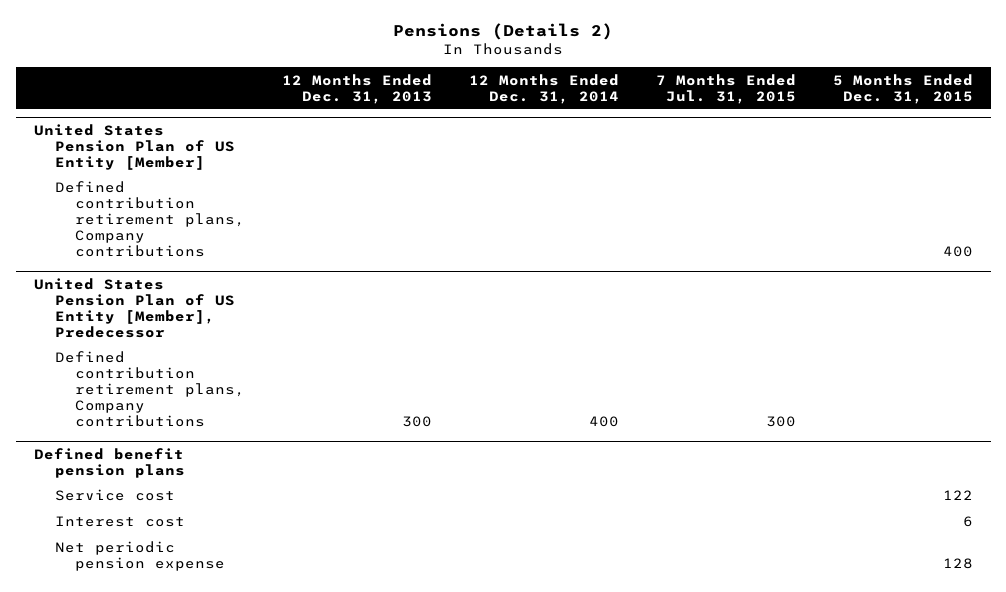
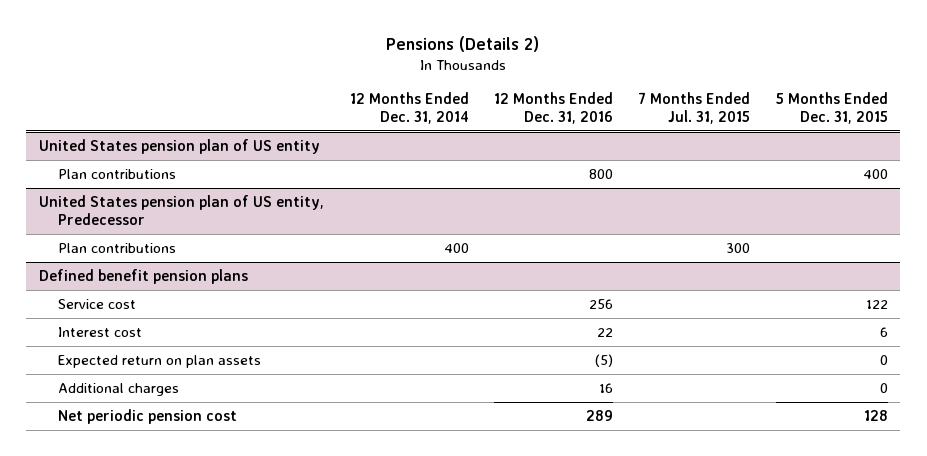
[282,73,433,104] 12 Months Ended Dec. 31, 2013 -> none
none -> [493,91,613,124] 12 Months Ended Dec. 31, 2016
[33,124,235,171] United States Pension Plan of US Entity [Member] -> [39,139,321,155] United States pension plan of US entity
[54,181,246,257] Defined contribution retirement plans, Company contributions -> [57,169,176,180] Plan contributions
[33,278,235,339] United States Pension Plan of US Entity [Member], Predecessor -> [39,195,325,226] United States pension plan of US entity, Predecessor
[54,351,246,427] Defined contribution retirement plans, Company contributions -> [57,243,176,254] Plan contributions
none -> [57,355,261,369] Expected return on plan assets
none -> [57,383,179,397] Additional charges
[54,541,226,572] Net periodic pension expense -> [57,409,237,425] Net periodic pension cost

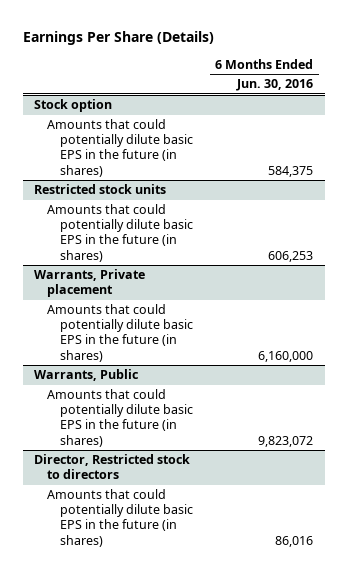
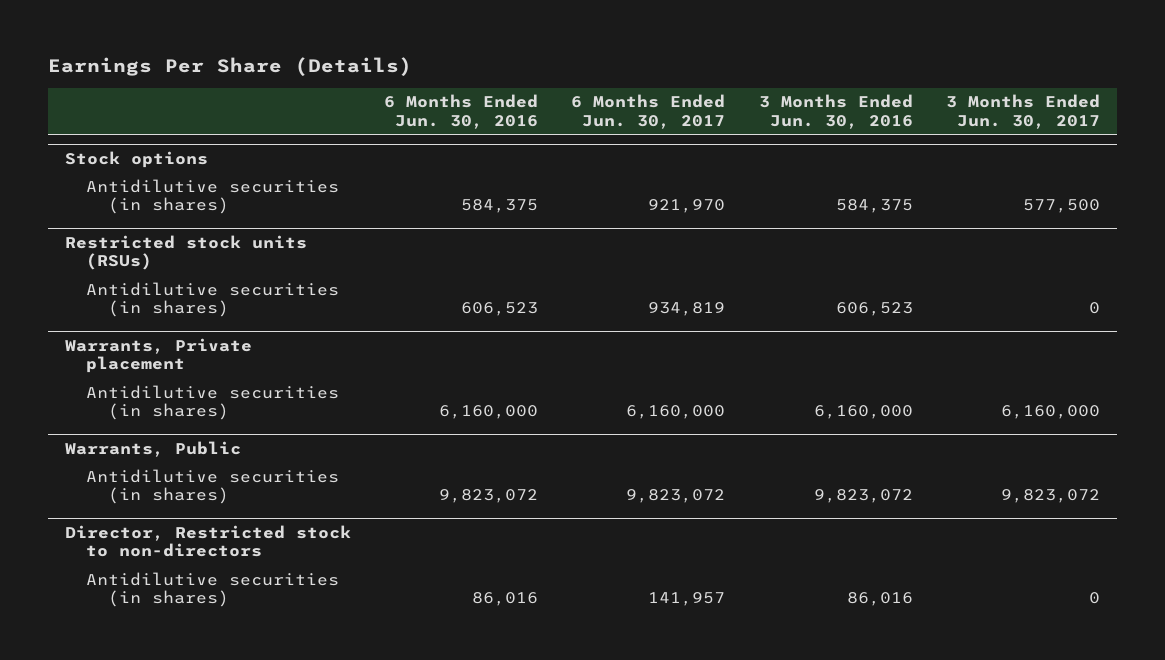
none -> [571,94,726,129] 6 Months Ended Jun. 30, 2017
none -> [758,94,913,129] 3 Months Ended Jun. 30, 2016
none -> [946,94,1101,129] 3 Months Ended Jun. 30, 2017
[46,204,193,262] Amounts that could potentially dilute basic EPS in the future (in shares) -> none
[34,99,113,113] Stock option -> [64,150,208,168] Stock options
[46,119,193,177] Amounts that could potentially dilute basic EPS in the future (in shares) -> [86,178,340,215] Antidilutive securities (in shares)
[34,184,167,195] Restricted stock units -> [64,234,307,271] Restricted stock units (RSUs)
none -> [86,281,340,318] Antidilutive securities (in shares)
[46,304,193,362] Amounts that could potentially dilute basic EPS in the future (in shares) -> [86,384,340,421] Antidilutive securities (in shares)
[46,389,193,447] Amounts that could potentially dilute basic EPS in the future (in shares) -> [86,468,340,505] Antidilutive securities (in shares)
[34,454,191,480] Director, Restricted stock to directors -> [64,524,351,558] Director, Restricted stock to non-directors
[46,489,193,547] Amounts that could potentially dilute basic EPS in the future (in shares) -> [86,571,340,608] Antidilutive securities (in shares)

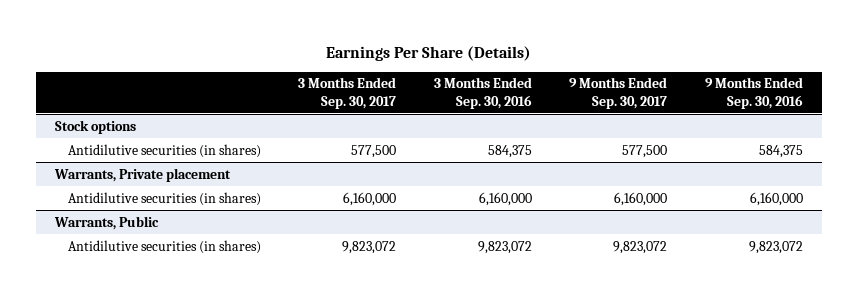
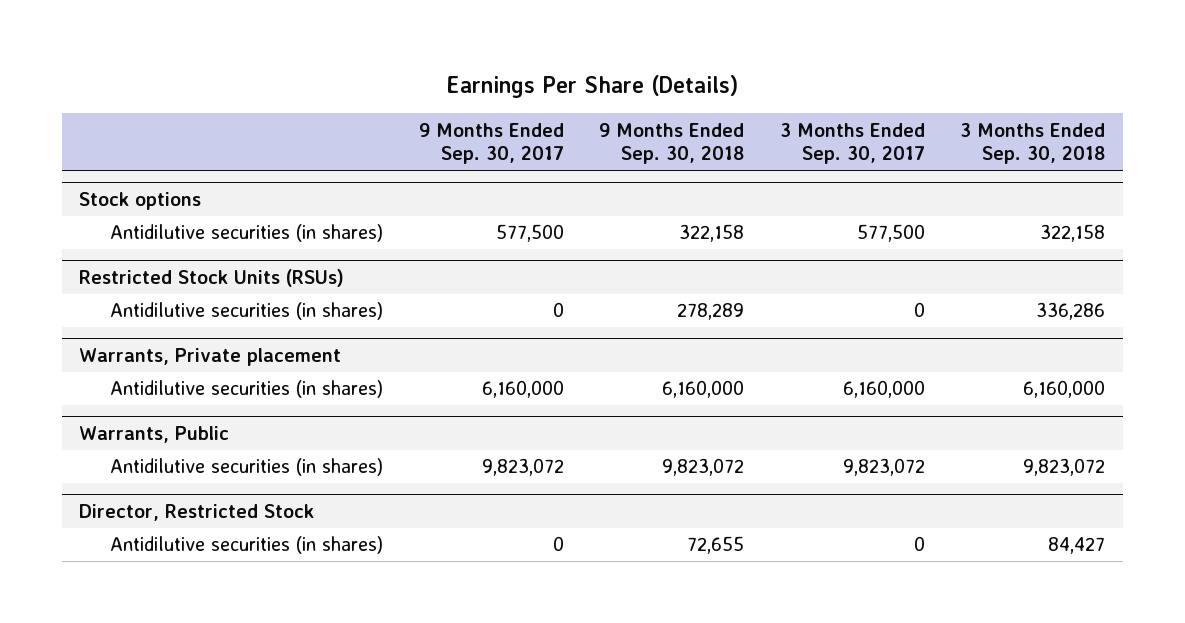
[433,77,532,109] 3 Months Ended Sep. 30, 2016 -> none
[704,77,803,109] 9 Months Ended Sep. 30, 2016 -> none
none -> [599,122,745,165] 9 Months Ended Sep. 30, 2018
none -> [960,122,1106,165] 3 Months Ended Sep. 30, 2018
none -> [79,269,345,288] Restricted Stock Units (RSUs)
none -> [110,302,384,321] Antidilutive securities (in shares)
none -> [79,504,315,522] Director, Restricted Stock
none -> [110,536,384,555] Antidilutive securities (in shares)

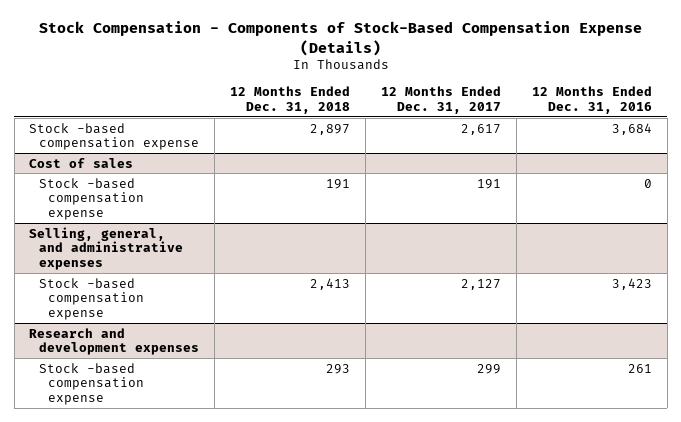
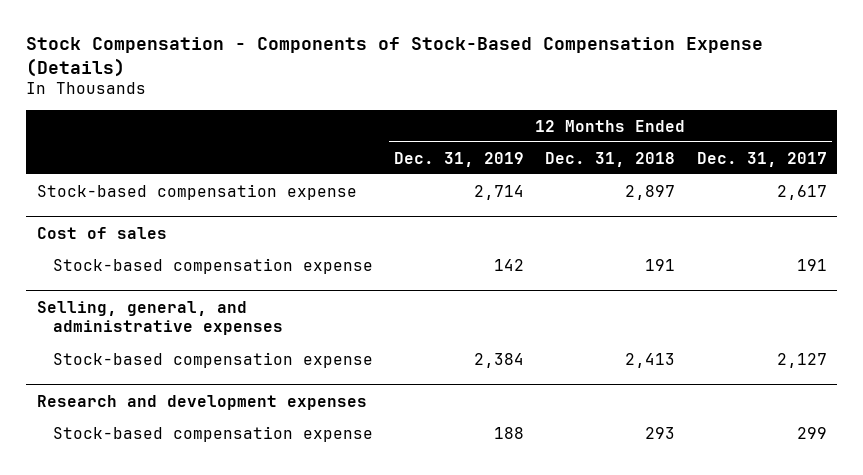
[531,86,652,114] 12 Months Ended Dec. 31, 2016 -> none
none -> [394,151,525,167] Dec. 31, 2019
[29,122,199,151] Stock -based compensation expense -> [36,183,357,200] Stock-based compensation expense
[38,177,145,220] Stock -based compensation expense -> [52,257,373,274] Stock-based compensation expense
[38,277,145,320] Stock -based compensation expense -> [52,351,373,368] Stock-based compensation expense
[38,362,145,405] Stock -based compensation expense -> [52,425,373,442] Stock-based compensation expense

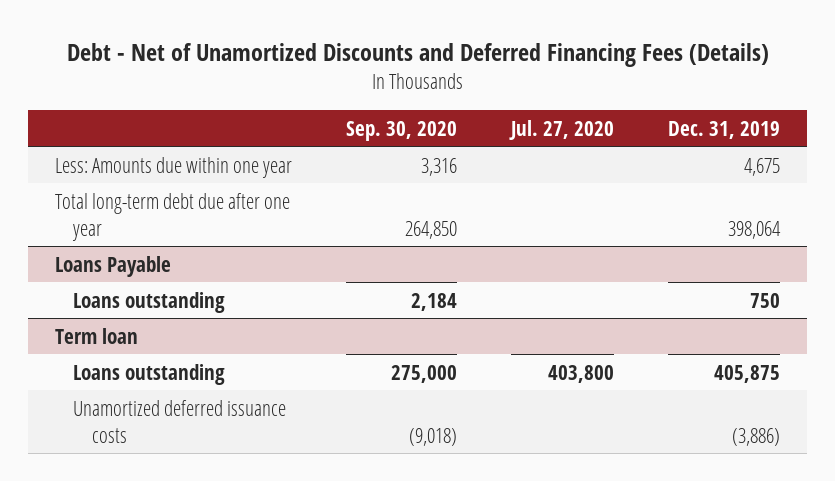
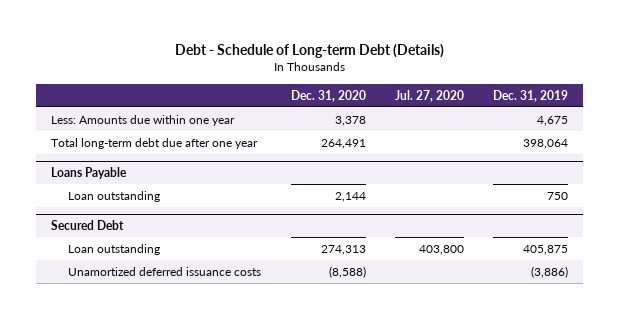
[66,42,769,67] Debt - Net of Unamortized Discounts and Deferred Financing Fees (Details) -> [174,44,444,59] Debt - Schedule of Long-term Debt (Details)
[345,120,457,141] Sep. 30, 2020 -> none
none -> [290,89,366,102] Dec. 31, 2020
[73,291,226,313] Loans outstanding -> [68,190,161,202] Loan outstanding
[54,327,138,344] Term loan -> [50,220,124,231] Secured Debt
[73,363,226,385] Loans outstanding -> [68,243,161,255] Loan outstanding

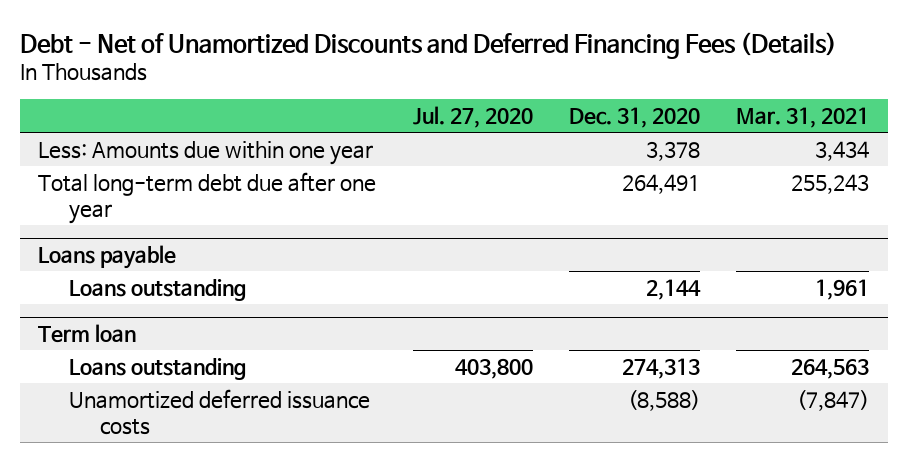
[174,44,444,59] Debt - Schedule of Long-term Debt (Details) -> [20,31,838,59] Debt - Net of Unamortized Discounts and Deferred Financing Fees (Details)
[493,89,569,102] Dec. 31, 2019 -> none
none -> [736,106,870,128] Mar. 31, 2021
[50,167,127,180] Loans Payable -> [38,244,177,269] Loans payable
[68,190,161,202] Loan outstanding -> [68,278,246,301] Loans outstanding
[50,220,124,231] Secured Debt -> [38,323,137,343] Term loan
[68,243,161,255] Loan outstanding -> [68,357,246,380] Loans outstanding

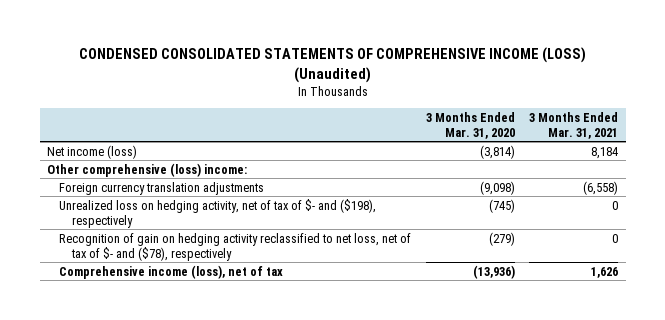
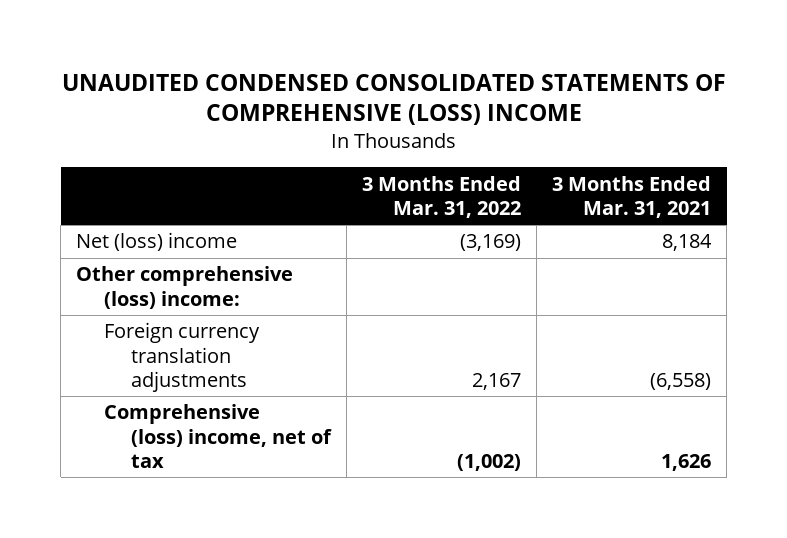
[78,47,586,83] CONDENSED CONSOLIDATED STATEMENTS OF COMPREHENSIVE INCOME (LOSS) (Unaudited) -> [61,74,726,126] UNAUDITED CONDENSED CONSOLIDATED STATEMENTS OF COMPREHENSIVE (LOSS) INCOME
[425,111,515,139] 3 Months Ended Mar. 31, 2020 -> none
none -> [362,175,522,218] 3 Months Ended Mar. 31, 2022
[46,144,137,159] Net income (loss) -> [76,232,238,252] Net (loss) income
[59,198,377,228] Unrealized loss on hedging activity, net of tax of $- and ($198), respectively -> none
[59,232,412,261] Recognition of gain on hedging activity reclassified to net loss, net of tax of $- and ($78), respectively -> none
[59,264,284,279] Comprehensive income (loss), net of tax -> [103,404,333,468] Comprehensive (loss) income, net of tax

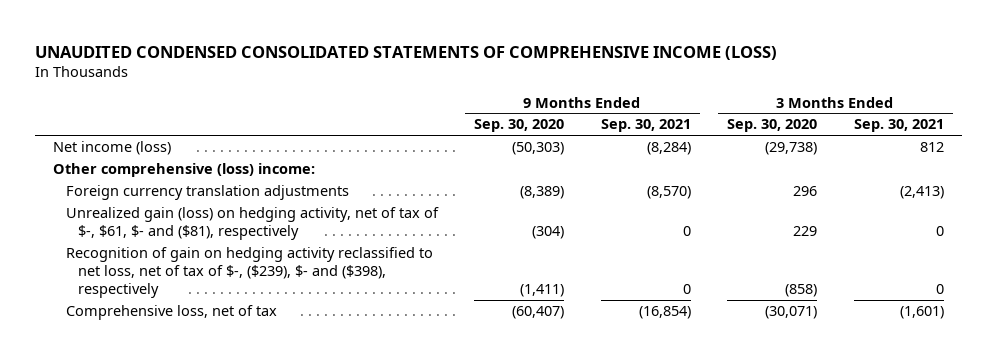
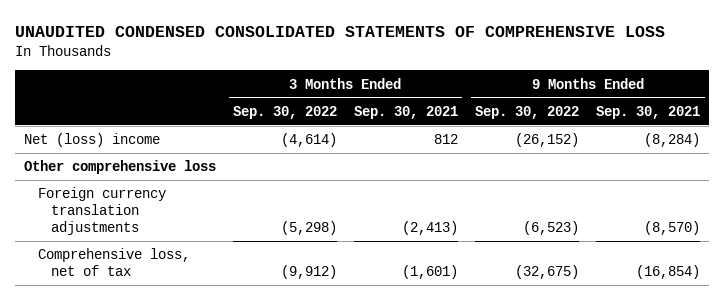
[34,45,777,60] UNAUDITED CONDENSED CONSOLIDATED STATEMENTS OF COMPREHENSIVE INCOME (LOSS) -> [15,26,666,38] UNAUDITED CONDENSED CONSOLIDATED STATEMENTS OF COMPREHENSIVE LOSS
[474,119,565,133] Sep. 30, 2020 -> none
[727,119,818,133] Sep. 30, 2020 -> none
none -> [232,105,337,119] Sep. 30, 2022
none -> [475,105,580,119] Sep. 30, 2022
[53,141,172,156] Net income (loss) -> [23,133,160,148] Net (loss) income
[53,163,316,178] Other comprehensive (loss) income: -> [23,160,216,175] Other comprehensive loss
[65,207,439,241] Unrealized gain (loss) on hedging activity, net of tax of $-, $61, $- and ($81), respectively -> none
[65,247,433,299] Recognition of gain on hedging activity reclassified to net loss, net of tax of $-, ($239), $- and ($398), respectively -> none

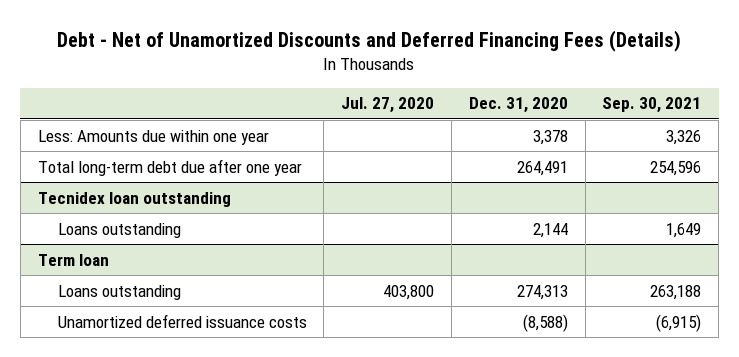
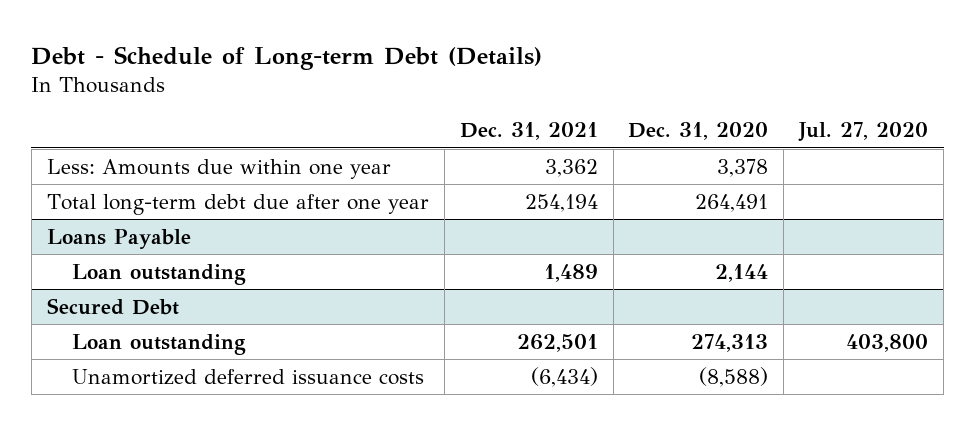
[57,30,682,53] Debt - Net of Unamortized Discounts and Deferred Financing Fees (Details) -> [31,45,543,70] Debt - Schedule of Long-term Debt (Details)
[602,97,702,114] Sep. 30, 2021 -> none
none -> [459,122,598,141] Dec. 31, 2021
[37,191,231,207] Tecnidex loan outstanding -> [46,228,191,249] Loans Payable
[57,222,181,238] Loans outstanding -> [72,263,247,285] Loan outstanding
[37,253,109,266] Term loan -> [46,297,179,315] Secured Debt
[57,284,181,300] Loans outstanding -> [72,333,247,355] Loan outstanding

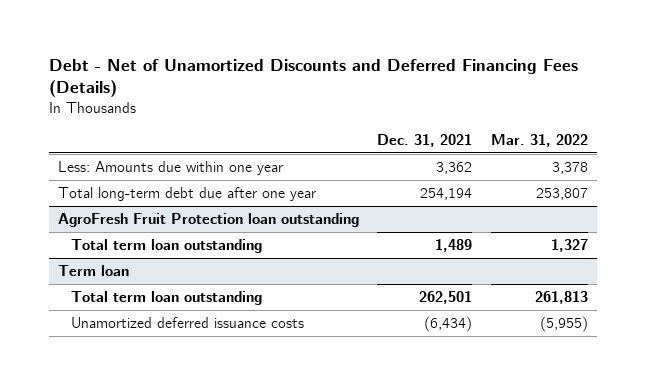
[31,45,543,70] Debt - Schedule of Long-term Debt (Details) -> [48,59,578,98] Debt - Net of Unamortized Discounts and Deferred Financing Fees (Details)
[628,122,769,141] Dec. 31, 2020 -> none
[798,122,929,143] Jul. 27, 2020 -> none
none -> [490,133,588,147] Mar. 31, 2022
[46,228,191,249] Loans Payable -> [58,212,360,227] AgroFresh Fruit Protection loan outstanding
[72,263,247,285] Loan outstanding -> [71,238,263,253] Total term loan outstanding
[46,297,179,315] Secured Debt -> [58,264,130,276] Term loan
[72,333,247,355] Loan outstanding -> [71,290,263,305] Total term loan outstanding

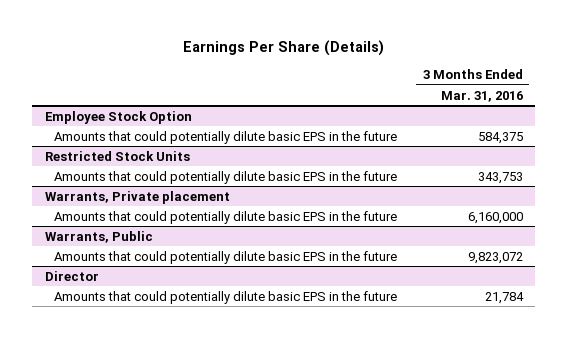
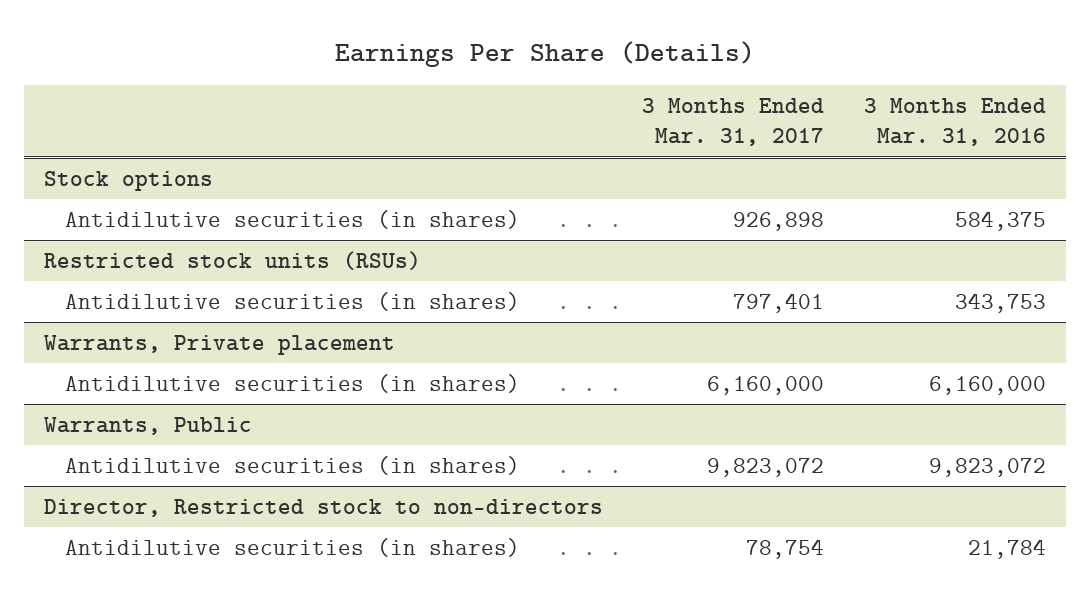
none -> [642,97,825,147] 3 Months Ended Mar. 31, 2017
[44,110,192,124] Employee Stock Option -> [43,170,213,191] Stock options
[53,130,397,144] Amounts that could potentially dilute basic EPS in the future -> [65,209,521,229] Antidilutive securities (in shares)
[44,150,190,161] Restricted Stock Units -> [43,250,421,270] Restricted stock units (RSUs)
[53,170,397,184] Amounts that could potentially dilute basic EPS in the future -> [65,291,521,311] Antidilutive securities (in shares)
[53,210,397,224] Amounts that could potentially dilute basic EPS in the future -> [65,373,521,393] Antidilutive securities (in shares)
[44,270,99,281] Director -> none
[53,250,397,264] Amounts that could potentially dilute basic EPS in the future -> [65,455,521,475] Antidilutive securities (in shares)
none -> [43,498,603,517] Director, Restricted stock to non-directors
[53,290,397,304] Amounts that could potentially dilute basic EPS in the future -> [65,537,521,557] Antidilutive securities (in shares)

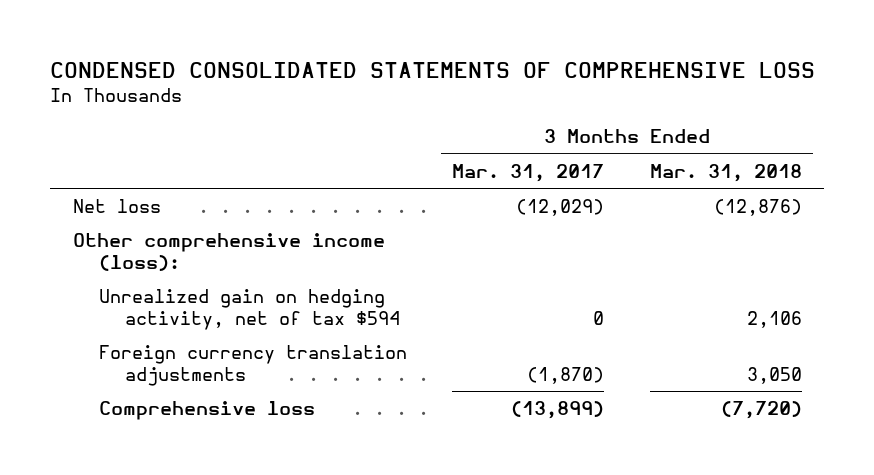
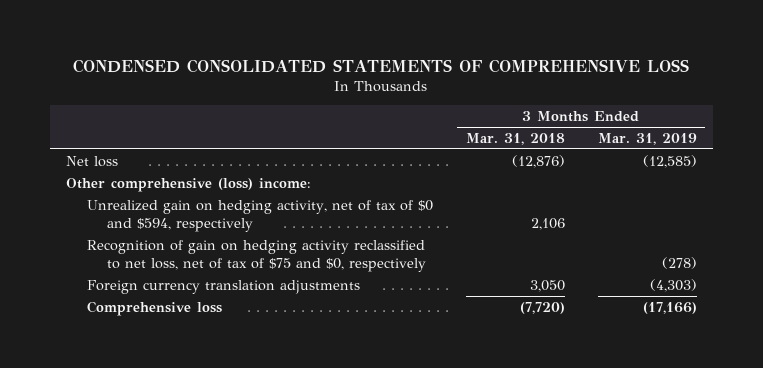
[452,163,605,182] Mar. 31, 2017 -> none
none -> [597,132,697,145] Mar. 31, 2019
[72,232,385,271] Other comprehensive income (loss): -> [66,177,312,192] Other comprehensive (loss) income:
[98,288,400,330] Unrealized gain on hedging activity, net of tax $594 -> [86,199,433,232] Unrealized gain on hedging activity, net of tax of $0 and $594, respectively
none -> [86,239,426,272] Recognition of gain on hedging activity reclassified to net loss, net of tax of $75 and $0, respectively

